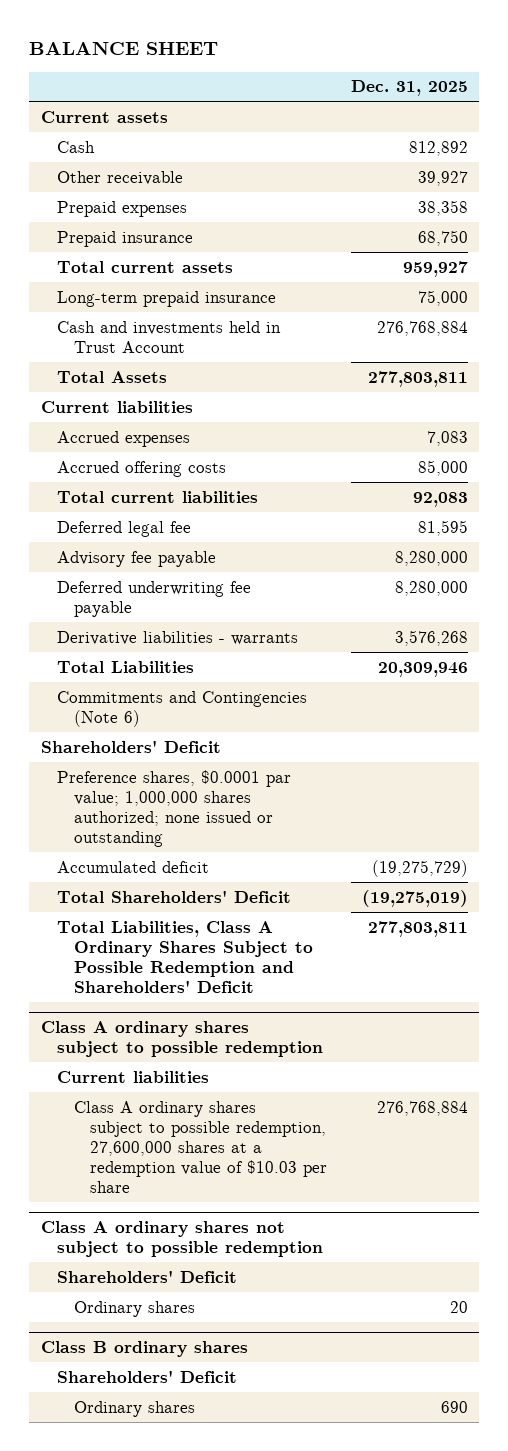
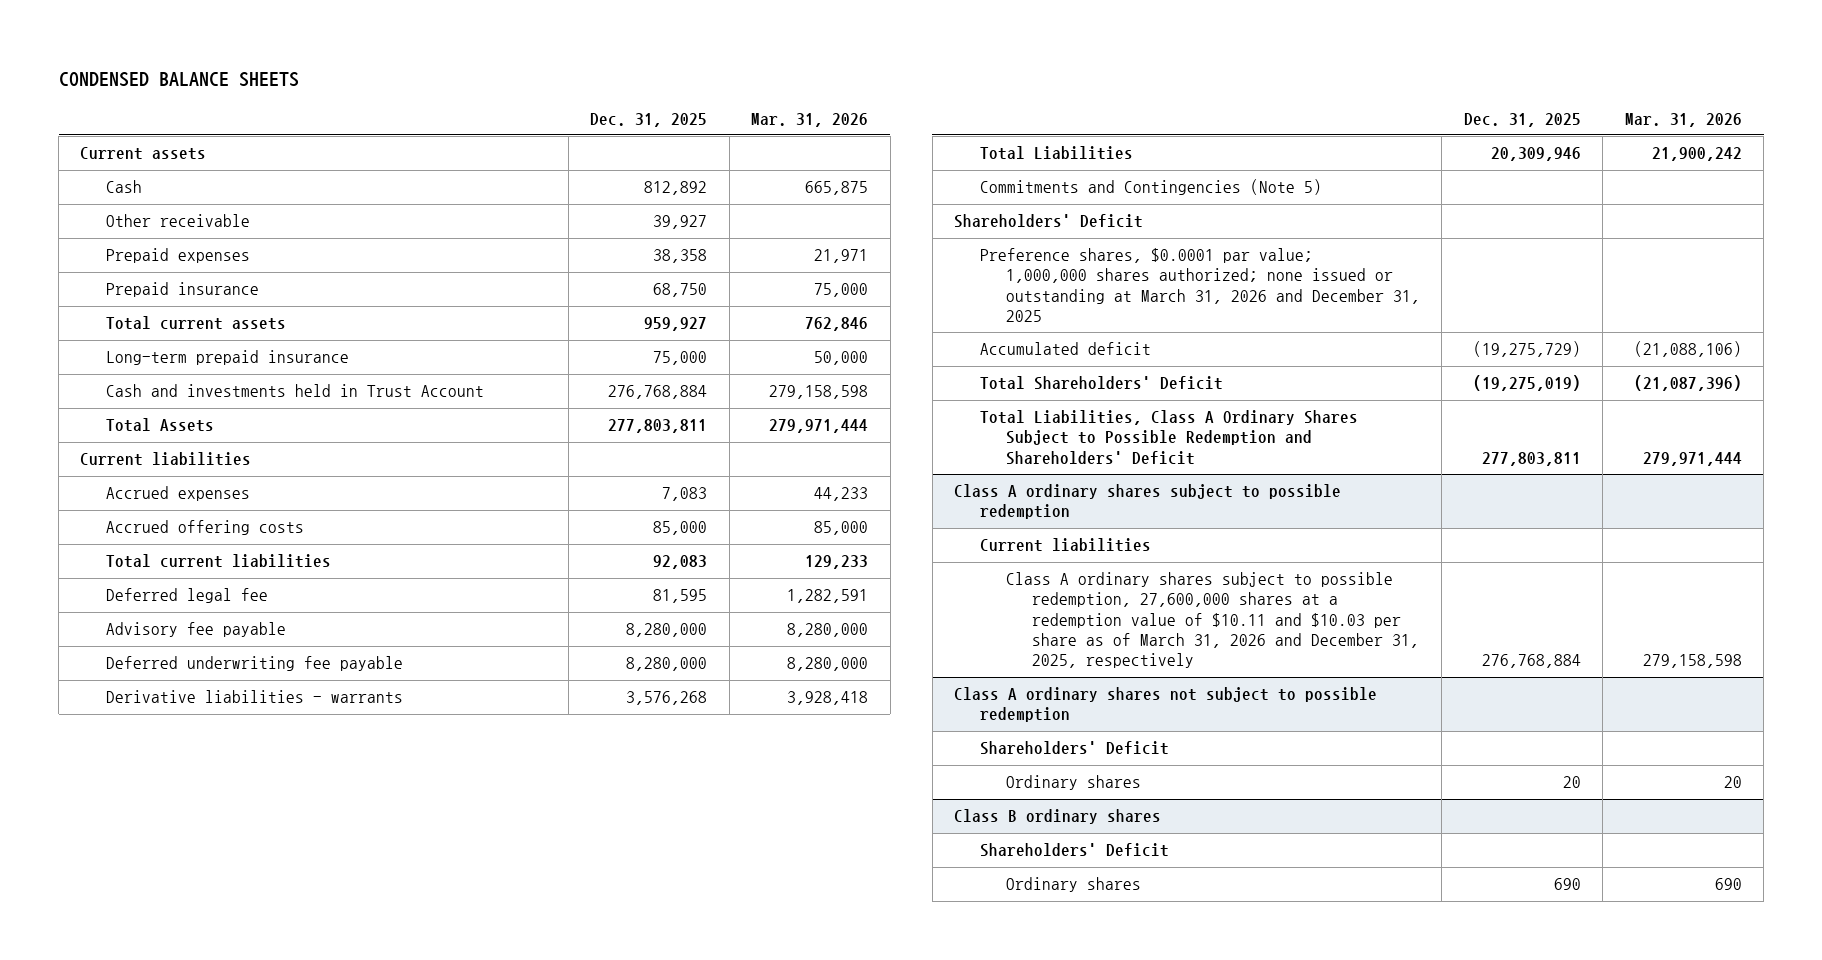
[29,42,219,56] BALANCE SHEET -> [58,71,299,87] CONDENSED BALANCE SHEETS
none -> [751,112,869,127] Mar. 31, 2026
[57,690,308,727] Commitments and Contingencies (Note 6) -> [979,179,1322,196] Commitments and Contingencies (Note 5)
[57,769,292,848] Preference shares, $0.0001 par value; 1,000,000 shares authorized; none issued or outstanding -> [979,248,1420,323] Preference shares, $0.0001 par value; 1,000,000 shares authorized; none issued or outstanding at March 31, 2026 and December 31, 2025
[73,1100,328,1194] Class A ordinary shares subject to possible redemption, 27,600,000 shares at a redemption value of $10.03 per share -> [1005,572,1419,669] Class A ordinary shares subject to possible redemption, 27,600,000 shares at a redemption value of $10.11 and $10.03 per share as of March 31, 2026 and December 31, 2025, respectively

